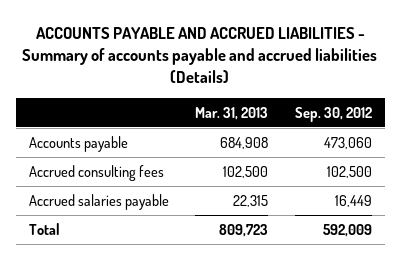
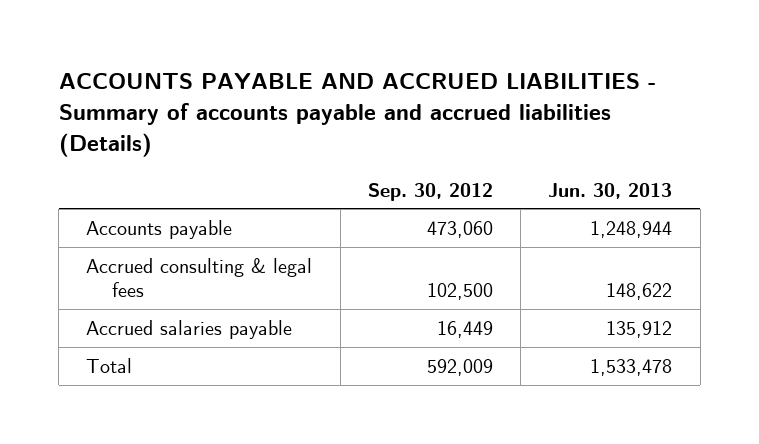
[195,106,269,120] Mar. 31, 2013 -> none
none -> [548,182,673,199] Jun. 30, 2013
[29,164,165,181] Accrued consulting fees -> [86,257,313,297] Accrued consulting & legal fees

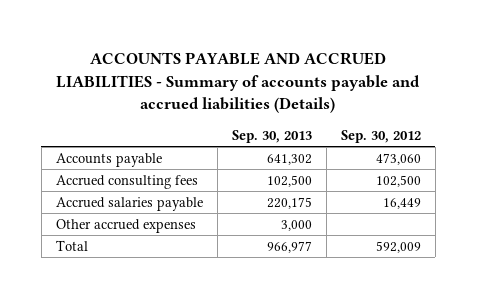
[548,182,673,199] Jun. 30, 2013 -> none
none -> [231,129,312,143] Sep. 30, 2013
[86,257,313,297] Accrued consulting & legal fees -> [55,174,198,189] Accrued consulting fees
none -> [55,218,196,233] Other accrued expenses

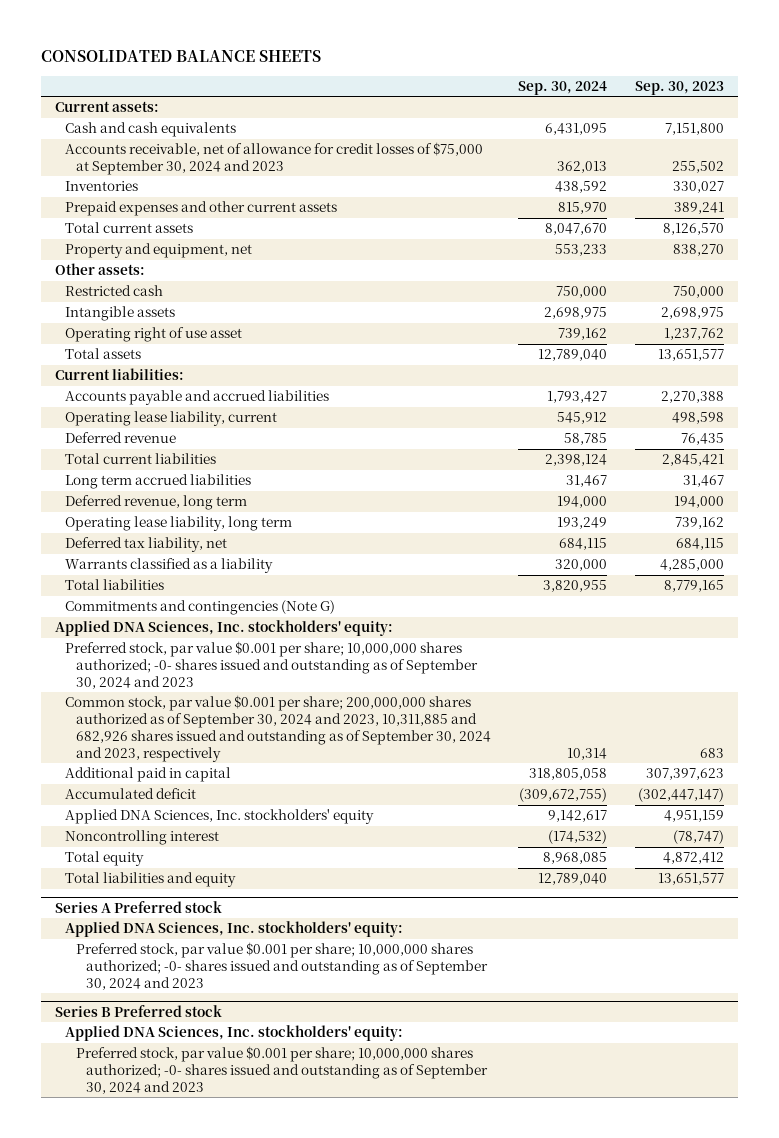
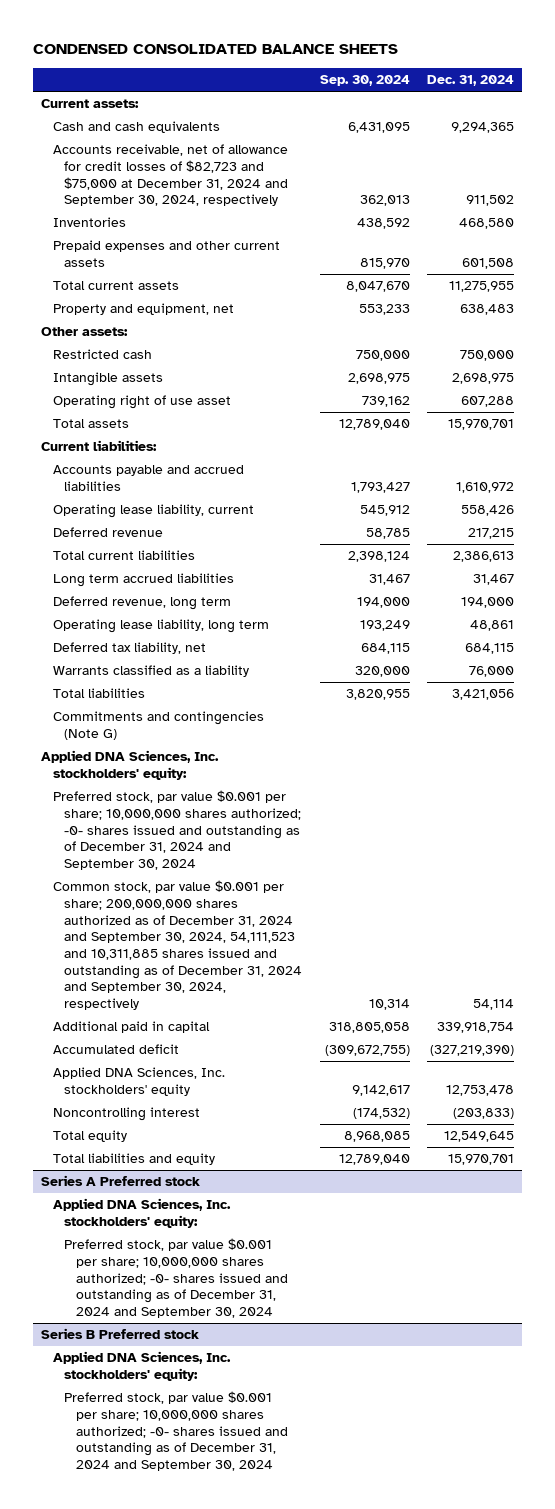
[40,50,321,63] CONSOLIDATED BALANCE SHEETS -> [32,44,398,55] CONDENSED CONSOLIDATED BALANCE SHEETS
[634,80,724,95] Sep. 30, 2023 -> none
none -> [426,75,514,87] Dec. 31, 2024
[65,142,484,175] Accounts receivable, net of allowance for credit losses of $75,000 at September 30, 2024 and 2023 -> [52,144,289,207] Accounts receivable, net of allowance for credit losses of $82,723 and $75,000 at December 31, 2024 and September 30, 2024, respectively
[65,641,478,689] Preferred stock, par value $0.001 per share; 10,000,000 shares authorized; -0- shares issued and outstanding as of September 30, 2024 and 2023 -> [52,790,302,870] Preferred stock, par value $0.001 per share; 10,000,000 shares authorized; -0- shares issued and outstanding as of December 31, 2024 and September 30, 2024
[65,695,491,762] Common stock, par value $0.001 per share; 200,000,000 shares authorized as of September 30, 2024 and 2023, 10,311,885 and 682,926 shares issued and outstanding as of September 30, 2024 and 2023, respectively -> [52,880,303,1010] Common stock, par value $0.001 per share; 200,000,000 shares authorized as of December 31, 2024 and September 30, 2024, 54,111,523 and 10,311,885 shares issued and outstanding as of December 31, 2024 and September 30, 2024, respectively
[75,942,489,990] Preferred stock, par value $0.001 per share; 10,000,000 shares authorized; -0- shares issued and outstanding as of September 30, 2024 and 2023 -> [64,1238,289,1318] Preferred stock, par value $0.001 per share; 10,000,000 shares authorized; -0- shares issued and outstanding as of December 31, 2024 and September 30, 2024
[75,1046,489,1094] Preferred stock, par value $0.001 per share; 10,000,000 shares authorized; -0- shares issued and outstanding as of September 30, 2024 and 2023 -> [64,1391,289,1471] Preferred stock, par value $0.001 per share; 10,000,000 shares authorized; -0- shares issued and outstanding as of December 31, 2024 and September 30, 2024

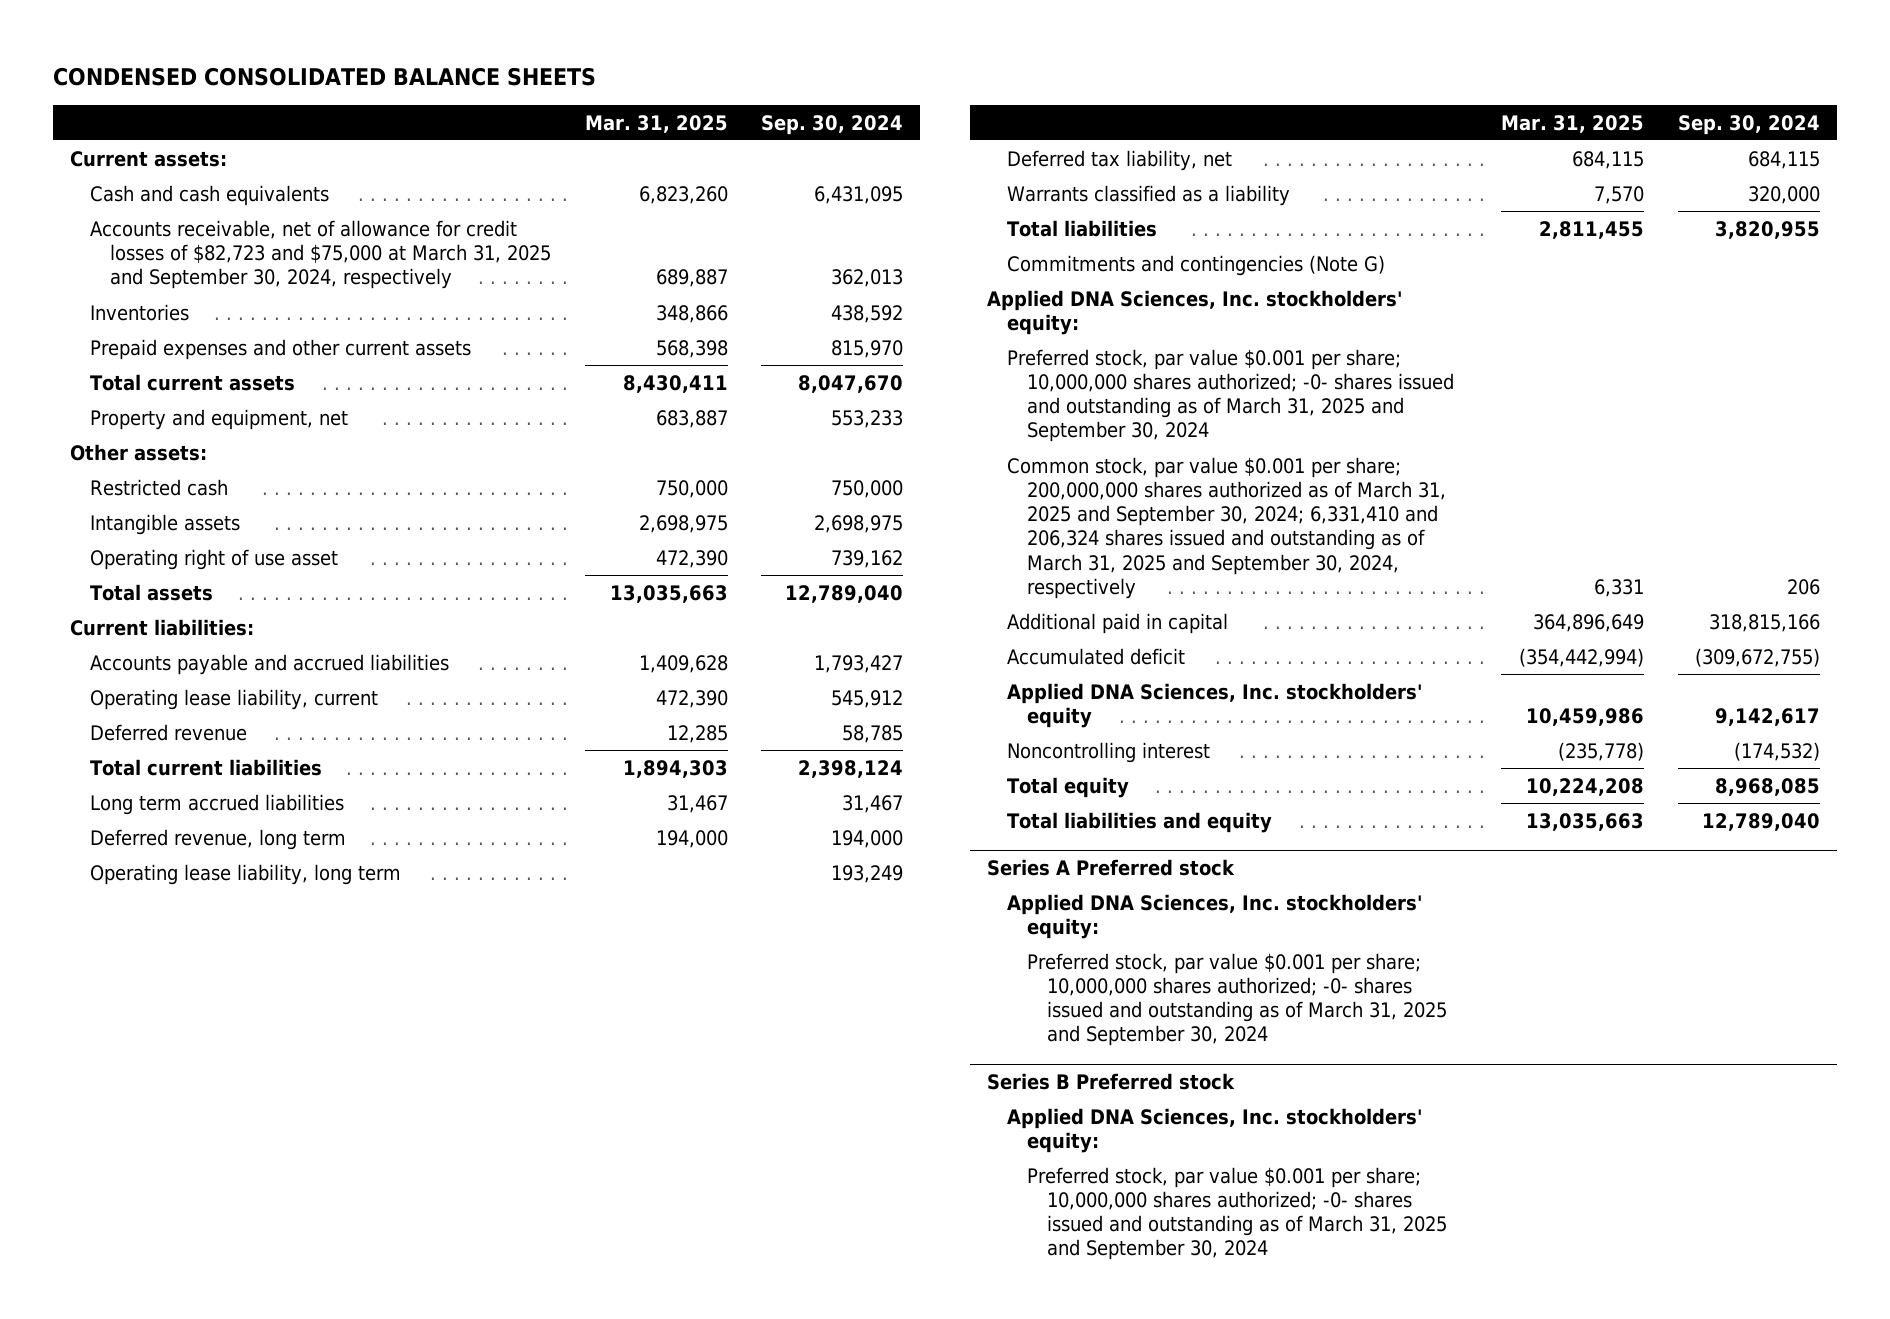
[426,75,514,87] Dec. 31, 2024 -> none
none -> [584,114,728,133] Mar. 31, 2025
[52,144,289,207] Accounts receivable, net of allowance for credit losses of $82,723 and $75,000 at December 31, 2024 and September 30, 2024, respectively -> [90,219,551,290] Accounts receivable, net of allowance for credit losses of $82,723 and $75,000 at March 31, 2025 and September 30, 2024, respectively
[52,790,302,870] Preferred stock, par value $0.001 per share; 10,000,000 shares authorized; -0- shares issued and outstanding as of December 31, 2024 and September 30, 2024 -> [1006,348,1454,443] Preferred stock, par value $0.001 per share; 10,000,000 shares authorized; -0- shares issued and outstanding as of March 31, 2025 and September 30, 2024
[52,880,303,1010] Common stock, par value $0.001 per share; 200,000,000 shares authorized as of December 31, 2024 and September 30, 2024, 54,111,523 and 10,311,885 shares issued and outstanding as of December 31, 2024 and September 30, 2024, respectively -> [1006,456,1446,599] Common stock, par value $0.001 per share; 200,000,000 shares authorized as of March 31, 2025 and September 30, 2024; 6,331,410 and 206,324 shares issued and outstanding as of March 31, 2025 and September 30, 2024, respectively
[368,998,410,1010] 10,314 -> [1786,578,1820,595] 206
[328,1022,410,1034] 318,805,058 -> [1708,613,1820,632] 318,815,166
[64,1238,289,1318] Preferred stock, par value $0.001 per share; 10,000,000 shares authorized; -0- shares issued and outstanding as of December 31, 2024 and September 30, 2024 -> [1026,952,1447,1047] Preferred stock, par value $0.001 per share; 10,000,000 shares authorized; -0- shares issued and outstanding as of March 31, 2025 and September 30, 2024
[64,1391,289,1471] Preferred stock, par value $0.001 per share; 10,000,000 shares authorized; -0- shares issued and outstanding as of December 31, 2024 and September 30, 2024 -> [1026,1166,1447,1261] Preferred stock, par value $0.001 per share; 10,000,000 shares authorized; -0- shares issued and outstanding as of March 31, 2025 and September 30, 2024

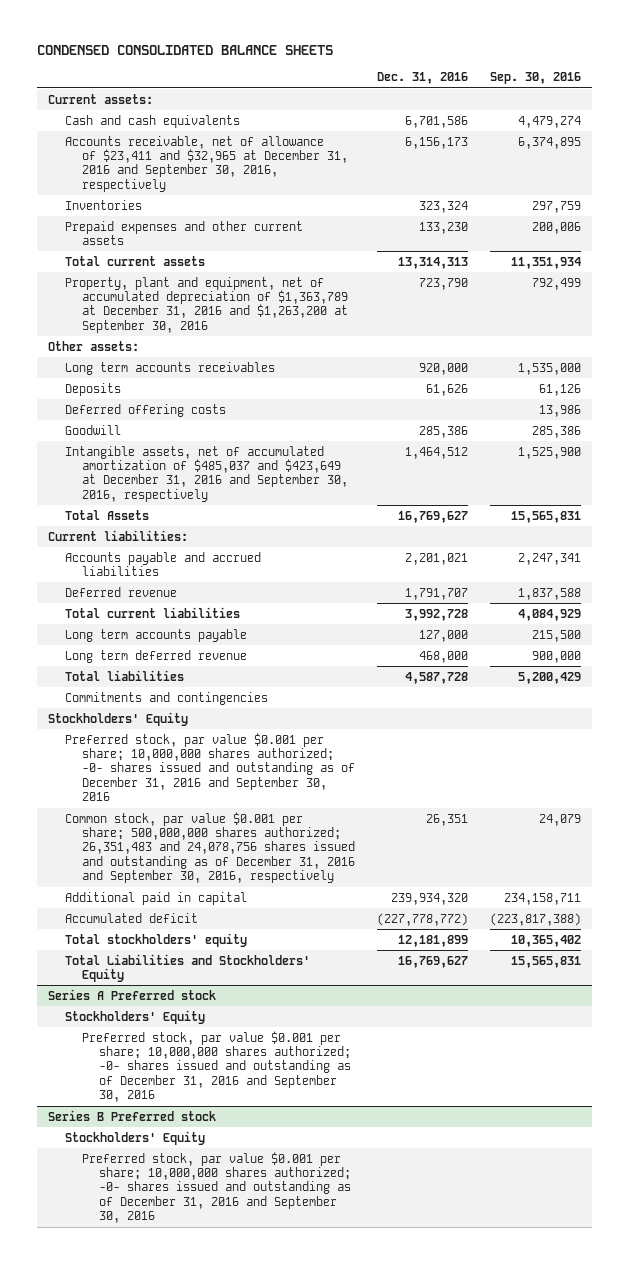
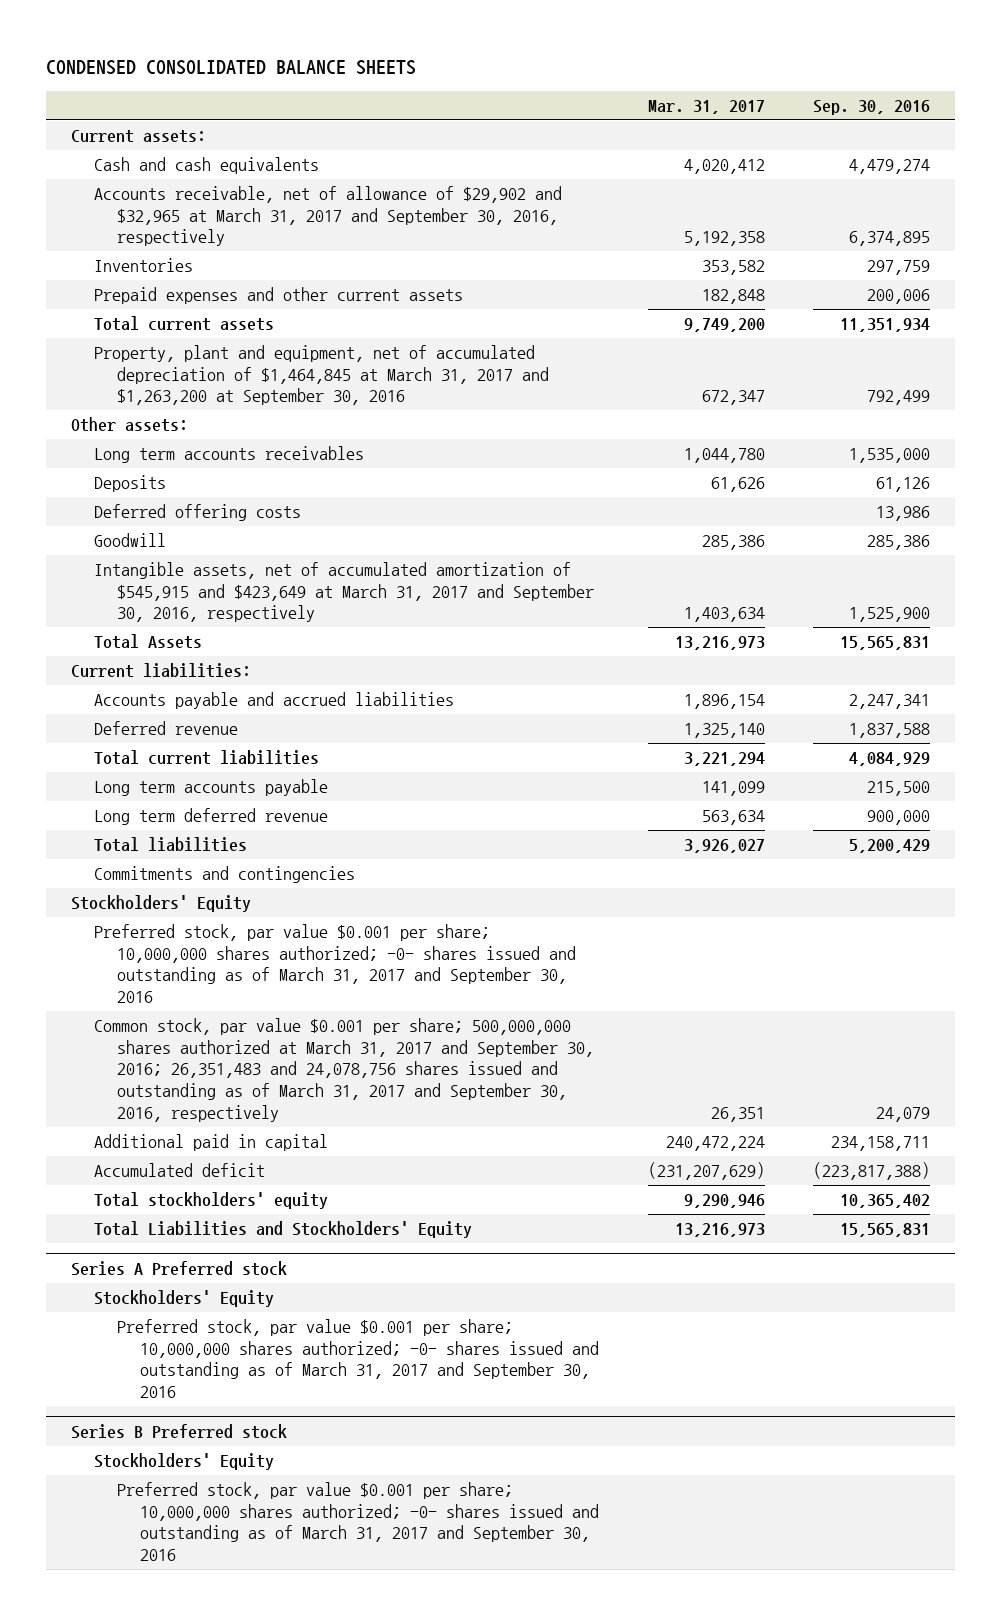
[376,72,468,85] Dec. 31, 2016 -> none
none -> [647,99,765,114] Mar. 31, 2017
[64,135,348,192] Accounts receivable, net of allowance of $23,411 and $32,965 at December 31, 2016 and September 30, 2016, respectively -> [93,186,562,247] Accounts receivable, net of allowance of $29,902 and $32,965 at March 31, 2017 and September 30, 2016, respectively
[64,276,348,333] Property, plant and equipment, net of accumulated depreciation of $1,363,789 at December 31, 2016 and $1,263,200 at September 30, 2016 -> [93,345,550,406] Property, plant and equipment, net of accumulated depreciation of $1,464,845 at March 31, 2017 and $1,263,200 at September 30, 2016
[64,445,348,502] Intangible assets, net of accumulated amortization of $485,037 and $423,649 at December 31, 2016 and September 30, 2016, respectively -> [93,562,595,623] Intangible assets, net of accumulated amortization of $545,915 and $423,649 at March 31, 2017 and September 30, 2016, respectively
[64,732,355,802] Preferred stock, par value $0.001 per share; 10,000,000 shares authorized; -0- shares issued and outstanding as of December 31, 2016 and September 30, 2016 -> [93,924,577,1003] Preferred stock, par value $0.001 per share; 10,000,000 shares authorized; -0- shares issued and outstanding as of March 31, 2017 and September 30, 2016
[64,811,355,884] Common stock, par value $0.001 per share; 500,000,000 shares authorized; 26,351,483 and 24,078,756 shares issued and outstanding as of December 31, 2016 and September 30, 2016, respectively -> [93,1018,595,1122] Common stock, par value $0.001 per share; 500,000,000 shares authorized at March 31, 2017 and September 30, 2016; 26,351,483 and 24,078,756 shares issued and outstanding as of March 31, 2017 and September 30, 2016, respectively
[81,1030,351,1103] Preferred stock, par value $0.001 per share; 10,000,000 shares authorized; -0- shares issued and outstanding as of December 31, 2016 and September 30, 2016 -> [117,1319,600,1398] Preferred stock, par value $0.001 per share; 10,000,000 shares authorized; -0- shares issued and outstanding as of March 31, 2017 and September 30, 2016
[81,1151,351,1224] Preferred stock, par value $0.001 per share; 10,000,000 shares authorized; -0- shares issued and outstanding as of December 31, 2016 and September 30, 2016 -> [117,1482,600,1561] Preferred stock, par value $0.001 per share; 10,000,000 shares authorized; -0- shares issued and outstanding as of March 31, 2017 and September 30, 2016

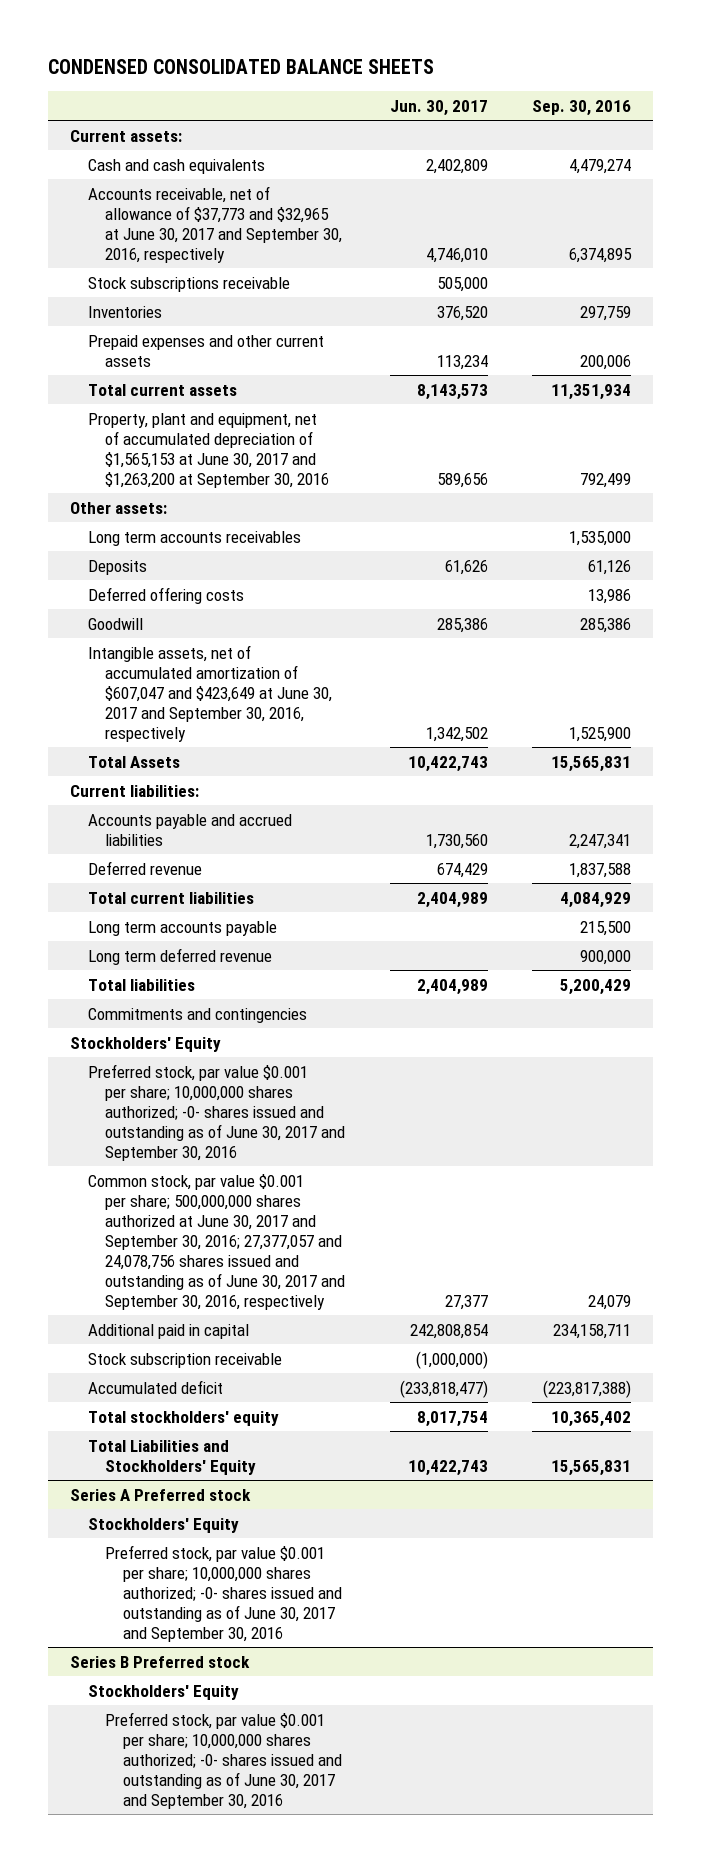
[647,99,765,114] Mar. 31, 2017 -> none
none -> [389,99,488,116] Jun. 30, 2017
[93,186,562,247] Accounts receivable, net of allowance of $29,902 and $32,965 at March 31, 2017 and September 30, 2016, respectively -> [87,185,343,263] Accounts receivable, net of allowance of $37,773 and $32,965 at June 30, 2017 and September 30, 2016, respectively
none -> [87,276,290,292] Stock subscriptions receivable
[93,345,550,406] Property, plant and equipment, net of accumulated depreciation of $1,464,845 at March 31, 2017 and $1,263,200 at September 30, 2016 -> [87,412,330,488] Property, plant and equipment, net of accumulated depreciation of $1,565,153 at June 30, 2017 and $1,263,200 at September 30, 2016
[93,562,595,623] Intangible assets, net of accumulated amortization of $545,915 and $423,649 at March 31, 2017 and September 30, 2016, respectively -> [87,644,333,742] Intangible assets, net of accumulated amortization of $607,047 and $423,649 at June 30, 2017 and September 30, 2016, respectively
[93,924,577,1003] Preferred stock, par value $0.001 per share; 10,000,000 shares authorized; -0- shares issued and outstanding as of March 31, 2017 and September 30, 2016 -> [87,1063,346,1161] Preferred stock, par value $0.001 per share; 10,000,000 shares authorized; -0- shares issued and outstanding as of June 30, 2017 and September 30, 2016
[93,1018,595,1122] Common stock, par value $0.001 per share; 500,000,000 shares authorized at March 31, 2017 and September 30, 2016; 26,351,483 and 24,078,756 shares issued and outstanding as of March 31, 2017 and September 30, 2016, respectively -> [87,1173,346,1310] Common stock, par value $0.001 per share; 500,000,000 shares authorized at June 30, 2017 and September 30, 2016; 27,377,057 and 24,078,756 shares issued and outstanding as of June 30, 2017 and September 30, 2016, respectively
none -> [87,1352,282,1368] Stock subscription receivable
[117,1319,600,1398] Preferred stock, par value $0.001 per share; 10,000,000 shares authorized; -0- shares issued and outstanding as of March 31, 2017 and September 30, 2016 -> [105,1544,343,1642] Preferred stock, par value $0.001 per share; 10,000,000 shares authorized; -0- shares issued and outstanding as of June 30, 2017 and September 30, 2016
[117,1482,600,1561] Preferred stock, par value $0.001 per share; 10,000,000 shares authorized; -0- shares issued and outstanding as of March 31, 2017 and September 30, 2016 -> [105,1711,343,1809] Preferred stock, par value $0.001 per share; 10,000,000 shares authorized; -0- shares issued and outstanding as of June 30, 2017 and September 30, 2016

